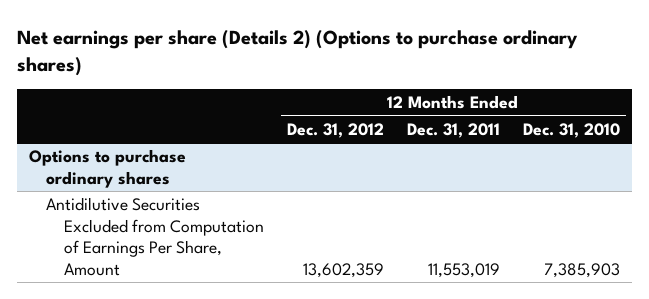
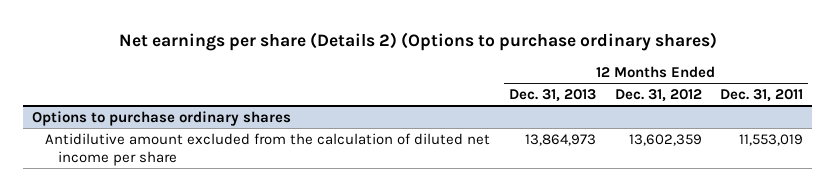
[523,122,621,138] Dec. 31, 2010 -> none
none -> [508,89,596,103] Dec. 31, 2013
[46,197,264,276] Antidilutive Securities Excluded from Computation of Earnings Per Share, Amount -> [45,132,491,166] Antidilutive amount excluded from the calculation of diluted net income per share

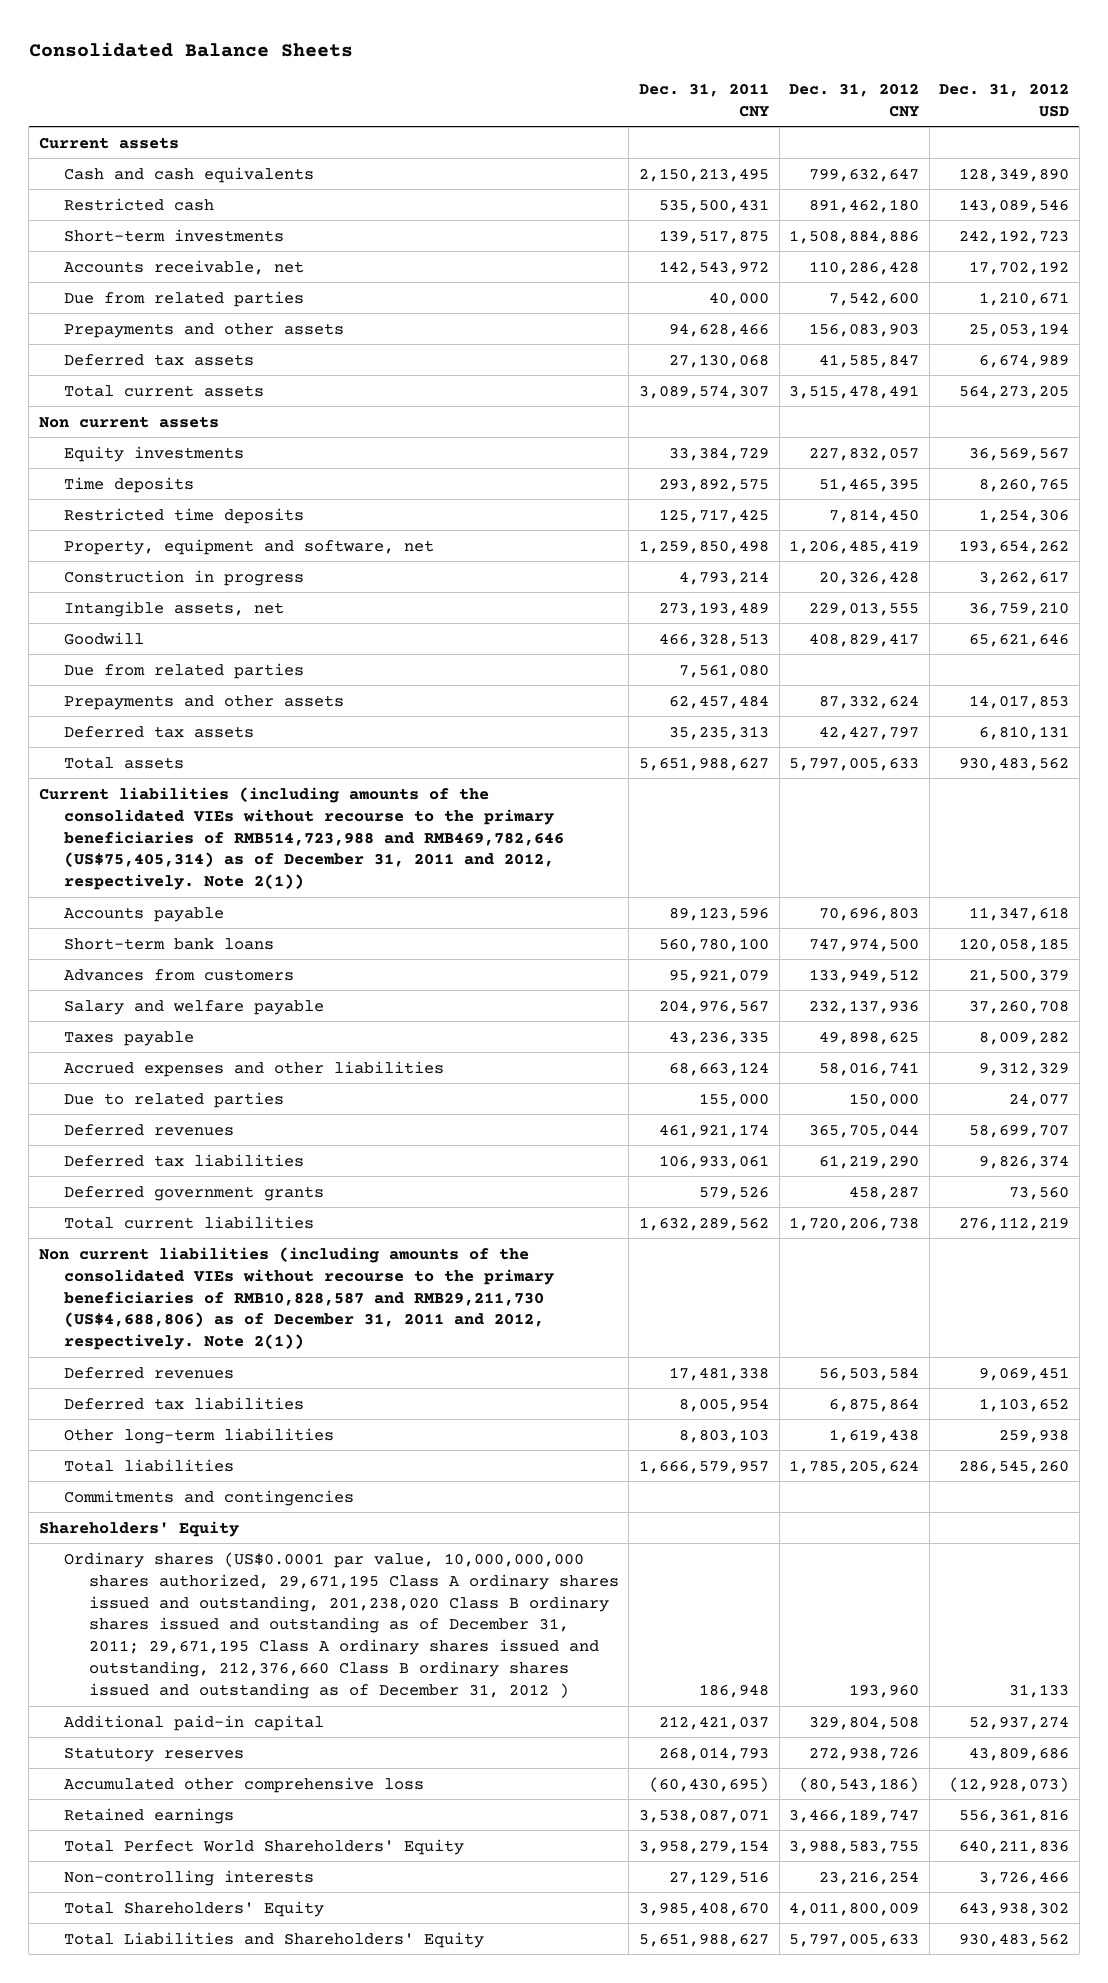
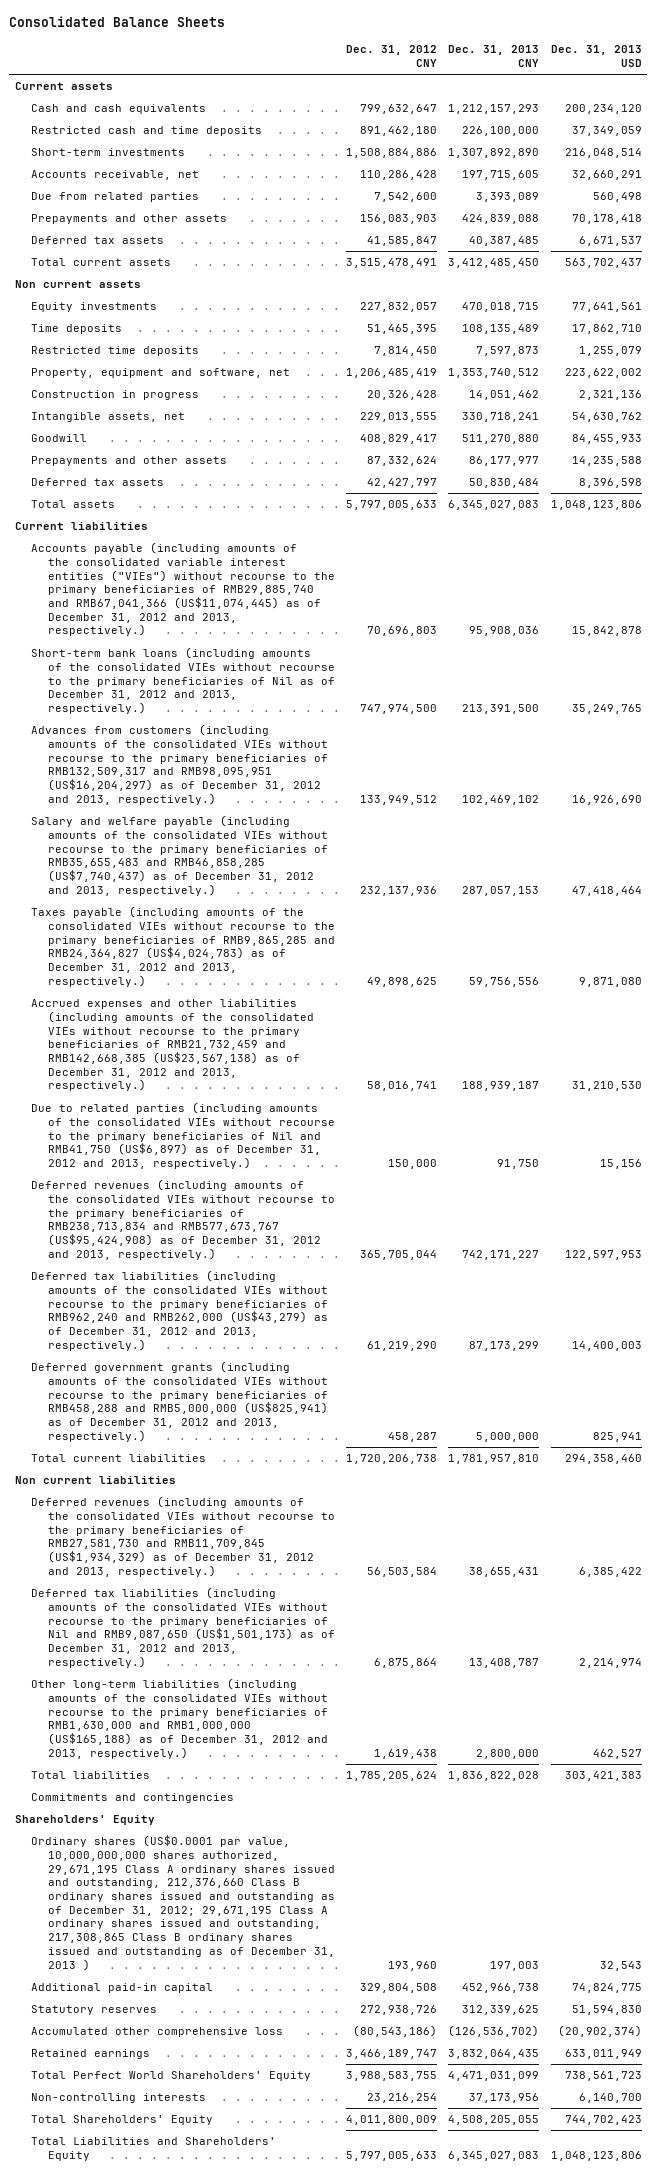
[638,82,769,117] Dec. 31, 2011 CNY -> none
[939,82,1070,117] Dec. 31, 2012 USD -> none
none -> [448,45,540,67] Dec. 31, 2013 CNY
none -> [550,45,642,67] Dec. 31, 2013 USD
[63,197,214,211] Restricted cash -> [31,126,263,137] Restricted cash and time deposits
[63,662,304,679] Due from related parties -> none
[39,786,564,891] Current liabilities (including amounts of the consolidated VIEs without recourse to the primary beneficiaries of RMB514,723,988 and RMB469,782,646 (US$75,405,314) as of December 31, 2011 and 2012, respectively. Note 2(1)) -> [15,522,149,531] Current liabilities
[63,906,224,922] Accounts payable -> [31,542,335,637] Accounts payable (including amounts of the consolidated variable interest entities ("VIEs") without recourse to the primary beneficiaries of RMB29,885,740 and RMB67,041,366 (US$11,074,445) as of December 31, 2012 and 2013, respectively.)
[63,937,274,950] Short-term bank loans -> [31,647,335,715] Short-term bank loans (including amounts of the consolidated VIEs without recourse to the primary beneficiaries of Nil as of December 31, 2012 and 2013, respectively.)
[63,968,294,981] Advances from customers -> [31,724,328,805] Advances from customers (including amounts of the consolidated VIEs without recourse to the primary beneficiaries of RMB132,509,317 and RMB98,095,951 (US$16,204,297) as of December 31, 2012 and 2013, respectively.)
[63,999,324,1015] Salary and welfare payable -> [31,815,328,896] Salary and welfare payable (including amounts of the consolidated VIEs without recourse to the primary beneficiaries of RMB35,655,483 and RMB46,858,285 (US$7,740,437) as of December 31, 2012 and 2013, respectively.)
[63,1030,194,1046] Taxes payable -> [31,906,335,987] Taxes payable (including amounts of the consolidated VIEs without recourse to the primary beneficiaries of RMB9,865,285 and RMB24,364,827 (US$4,024,783) as of December 31, 2012 and 2013, respectively.)
[63,1060,444,1077] Accrued expenses and other liabilities -> [31,999,314,1092] Accrued expenses and other liabilities (including amounts of the consolidated VIEs without recourse to the primary beneficiaries of RMB21,732,459 and RMB142,668,385 (US$23,567,138) as of December 31, 2012 and 2013, respectively.)
[63,1091,284,1108] Due to related parties -> [31,1102,335,1170] Due to related parties (including amounts of the consolidated VIEs without recourse to the primary beneficiaries of Nil and RMB41,750 (US$6,897) as of December 31, 2012 and 2013, respectively.)
[63,1123,234,1136] Deferred revenues -> [31,1179,335,1260] Deferred revenues (including amounts of the consolidated VIEs without recourse to the primary beneficiaries of RMB238,713,834 and RMB577,673,767 (US$95,424,908) as of December 31, 2012 and 2013, respectively.)
[63,1153,304,1167] Deferred tax liabilities -> [31,1270,328,1351] Deferred tax liabilities (including amounts of the consolidated VIEs without recourse to the primary beneficiaries of RMB962,240 and RMB262,000 (US$43,279) as of December 31, 2012 and 2013, respectively.)
[63,1185,324,1201] Deferred government grants -> [31,1361,328,1442] Deferred government grants (including amounts of the consolidated VIEs without recourse to the primary beneficiaries of RMB458,288 and RMB5,000,000 (US$825,941) as of December 31, 2012 and 2013, respectively.)
[39,1246,554,1351] Non current liabilities (including amounts of the consolidated VIEs without recourse to the primary beneficiaries of RMB10,828,587 and RMB29,211,730 (US$4,688,806) as of December 31, 2011 and 2012, respectively. Note 2(1)) -> [15,1476,177,1485] Non current liabilities
[63,1366,234,1379] Deferred revenues -> [31,1496,335,1577] Deferred revenues (including amounts of the consolidated VIEs without recourse to the primary beneficiaries of RMB27,581,730 and RMB11,709,845 (US$1,934,329) as of December 31, 2012 and 2013, respectively.)
[63,1396,304,1410] Deferred tax liabilities -> [31,1587,335,1668] Deferred tax liabilities (including amounts of the consolidated VIEs without recourse to the primary beneficiaries of Nil and RMB9,087,650 (US$1,501,173) as of December 31, 2012 and 2013, respectively.)
[63,1427,334,1444] Other long-term liabilities -> [31,1678,328,1759] Other long-term liabilities (including amounts of the consolidated VIEs without recourse to the primary beneficiaries of RMB1,630,000 and RMB1,000,000 (US$165,188) as of December 31, 2012 and 2013, respectively.)
[63,1551,619,1700] Ordinary shares (US$0.0001 par value, 10,000,000,000 shares authorized, 29,671,195 Class A ordinary shares issued and outstanding, 201,238,020 Class B ordinary shares issued and outstanding as of December 31, 2011; 29,671,195 Class A ordinary shares issued and outstanding, 212,376,660 Class B ordinary shares issued and outstanding as of December 31, 2012 ) -> [31,1835,335,1971] Ordinary shares (US$0.0001 par value, 10,000,000,000 shares authorized, 29,671,195 Class A ordinary shares issued and outstanding, 212,376,660 Class B ordinary shares issued and outstanding as of December 31, 2012; 29,671,195 Class A ordinary shares issued and outstanding, 217,308,865 Class B ordinary shares issued and outstanding as of December 31, 2013 )

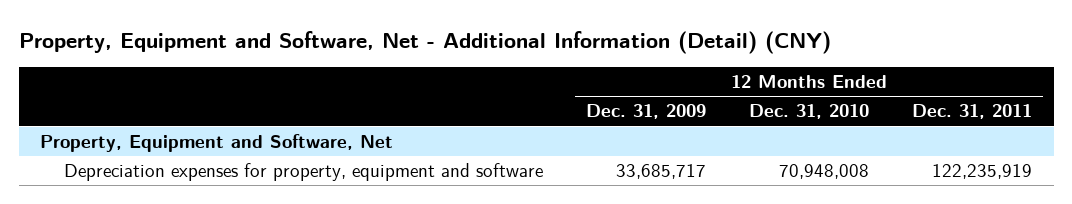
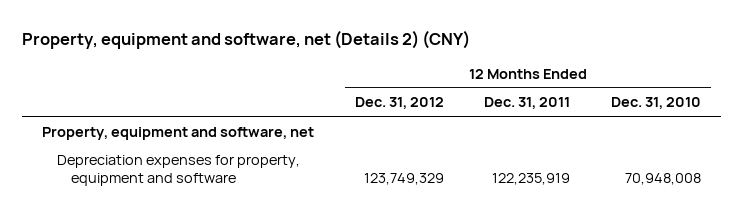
[18,30,831,54] Property, Equipment and Software, Net - Additional Information (Detail) (CNY) -> [22,29,471,49] Property, equipment and software, net (Details 2) (CNY)
[585,104,706,120] Dec. 31, 2009 -> none
none -> [354,97,444,110] Dec. 31, 2012
[40,134,394,153] Property, Equipment and Software, Net -> [42,126,315,140] Property, equipment and software, net

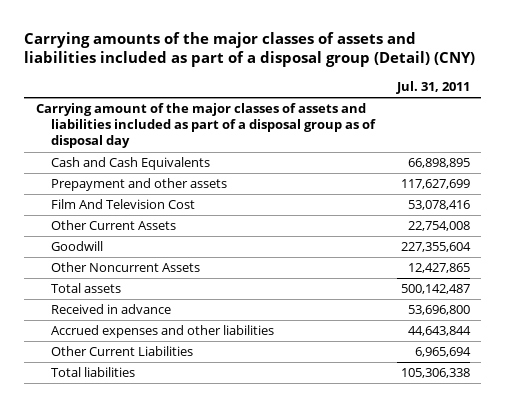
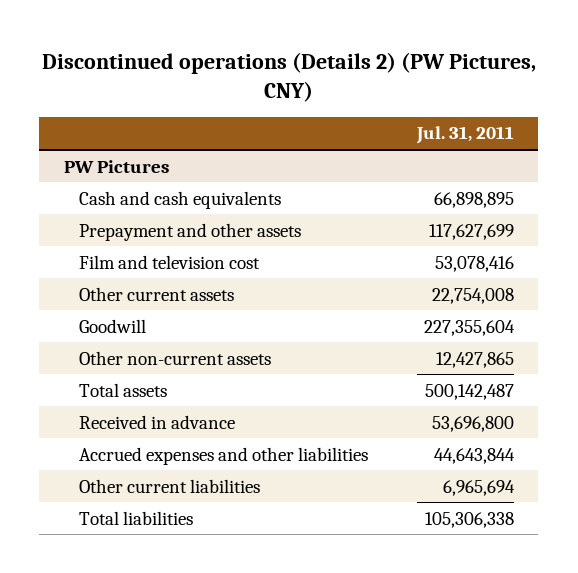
[24,31,476,68] Carrying amounts of the major classes of assets and liabilities included as part of a disposal group (Detail) (CNY) -> [41,51,536,102] Discontinued operations (Details 2) (PW Pictures, CNY)
[35,103,376,149] Carrying amount of the major classes of assets and liabilities included as part of a disposal group as of disposal day -> none
none -> [63,159,169,173] PW Pictures
[50,157,210,171] Cash and Cash Equivalents -> [78,190,281,209] Cash and cash equivalents
[50,199,195,210] Film And Television Cost -> [78,254,260,269] Film and television cost
[50,220,176,231] Other Current Assets -> [78,286,234,301] Other current assets
[50,262,200,273] Other Noncurrent Assets -> [78,350,271,365] Other non-current assets
[50,346,193,357] Other Current Liabilities -> [78,478,260,493] Other current liabilities

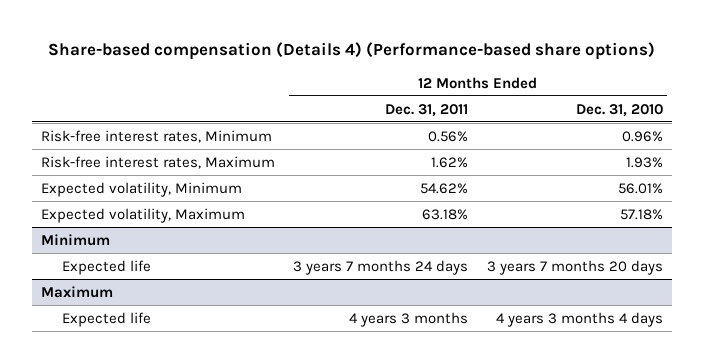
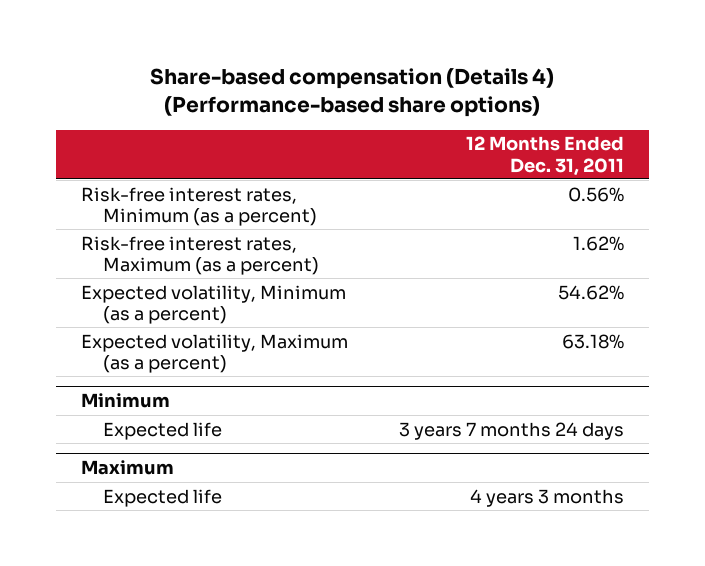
[575,103,663,117] Dec. 31, 2010 -> none
[40,129,272,143] Risk-free interest rates, Minimum -> [81,186,317,226] Risk-free interest rates, Minimum (as a percent)
[40,155,275,169] Risk-free interest rates, Maximum -> [81,235,319,275] Risk-free interest rates, Maximum (as a percent)
[40,181,242,197] Expected volatility, Minimum -> [81,284,347,324] Expected volatility, Minimum (as a percent)
[40,207,245,223] Expected volatility, Maximum -> [81,333,349,373] Expected volatility, Maximum (as a percent)

